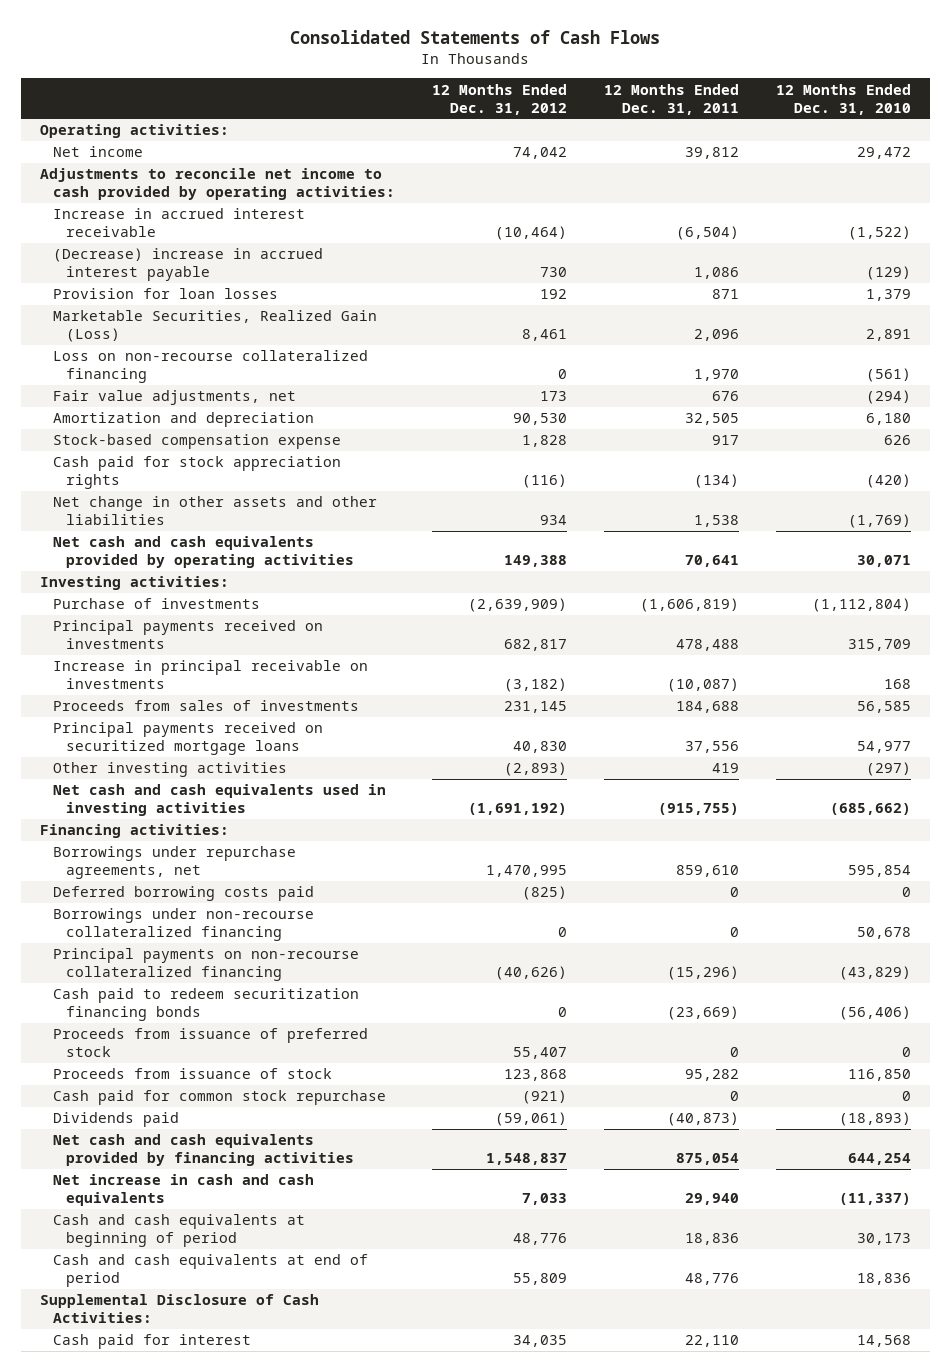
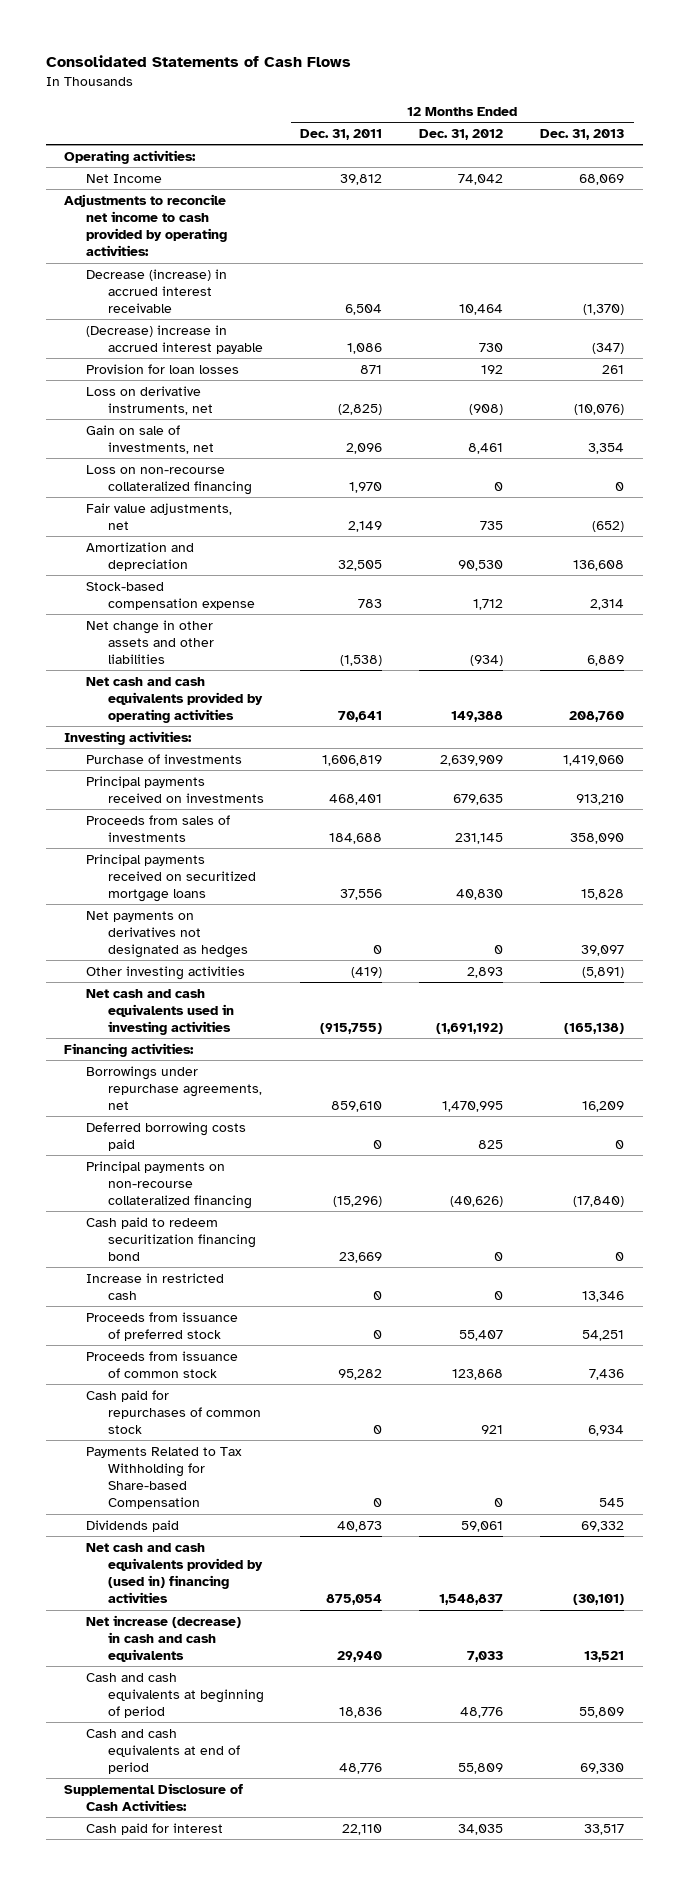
[776,83,912,115] 12 Months Ended Dec. 31, 2010 -> none
none -> [540,129,625,141] Dec. 31, 2013
[52,146,143,158] Net income -> [85,173,162,183] Net Income
[52,208,305,238] Increase in accrued interest receivable -> [85,268,227,314] Decrease (increase) in accrued interest receivable
[494,226,567,241] (10,464) -> [459,304,504,316] 10,464
[675,226,739,241] (6,504) -> [345,304,383,316] 6,504
none -> [85,385,213,415] Loss on derivative instruments, net
[52,310,377,343] Marketable Securities, Realized Gain (Loss) -> [85,424,214,454] Gain on sale of investments, net
[539,391,567,402] 173 -> [480,520,504,530] 735
[711,391,739,402] 676 -> [348,520,383,532] 2,149
[52,456,341,490] Cash paid for stock appreciation rights -> none
[521,435,567,448] 1,828 -> [473,598,504,610] 1,712
[711,435,739,446] 917 -> [358,598,383,608] 783
[539,515,567,526] 934 -> [470,655,504,667] (934)
[693,515,739,528] 1,538 -> [340,655,383,667] (1,538)
[52,660,368,690] Increase in principal receivable on investments -> none
[467,598,567,613] (2,639,909) -> [440,754,504,766] 2,639,909
[639,598,739,613] (1,606,819) -> [322,754,383,766] 1,606,819
[503,639,567,652] 682,817 -> [453,793,504,805] 679,635
[675,639,739,652] 478,488 -> [329,793,383,805] 468,401
none -> [85,910,248,959] Net payments on derivatives not designated as hedges
[503,762,567,777] (2,893) -> [467,966,504,978] 2,893
[711,763,739,774] 419 -> [351,966,383,978] (419)
[52,908,314,942] Borrowings under non-recourse collateralized financing -> none
[521,886,567,901] (825) -> [478,1139,504,1149] 825
[52,988,359,1022] Cash paid to redeem securitization financing bonds -> [85,1216,256,1262] Cash paid to redeem securitization financing bond
[666,1006,739,1021] (23,669) -> [339,1252,383,1264] 23,669
none -> [85,1272,224,1300] Increase in restricted cash
[52,1068,332,1080] Proceeds from issuance of stock -> [85,1350,238,1378] Proceeds from issuance of common stock
[52,1090,386,1106] Cash paid for common stock repurchase -> [85,1389,261,1435] Cash paid for repurchases of common stock
[521,1090,567,1105] (921) -> [481,1425,504,1435] 921
none -> [85,1446,242,1510] Payments Related to Tax Withholding for Share-based Compensation
[494,1112,567,1127] (59,061) -> [461,1520,504,1532] 59,061
[666,1112,739,1127] (40,873) -> [337,1520,383,1532] 40,873
[52,1134,354,1167] Net cash and cash equivalents provided by financing activities -> [85,1542,263,1604] Net cash and cash equivalents provided by (used in) financing activities
[52,1174,314,1207] Net increase in cash and cash equivalents -> [85,1614,241,1663] Net increase (decrease) in cash and cash equivalents

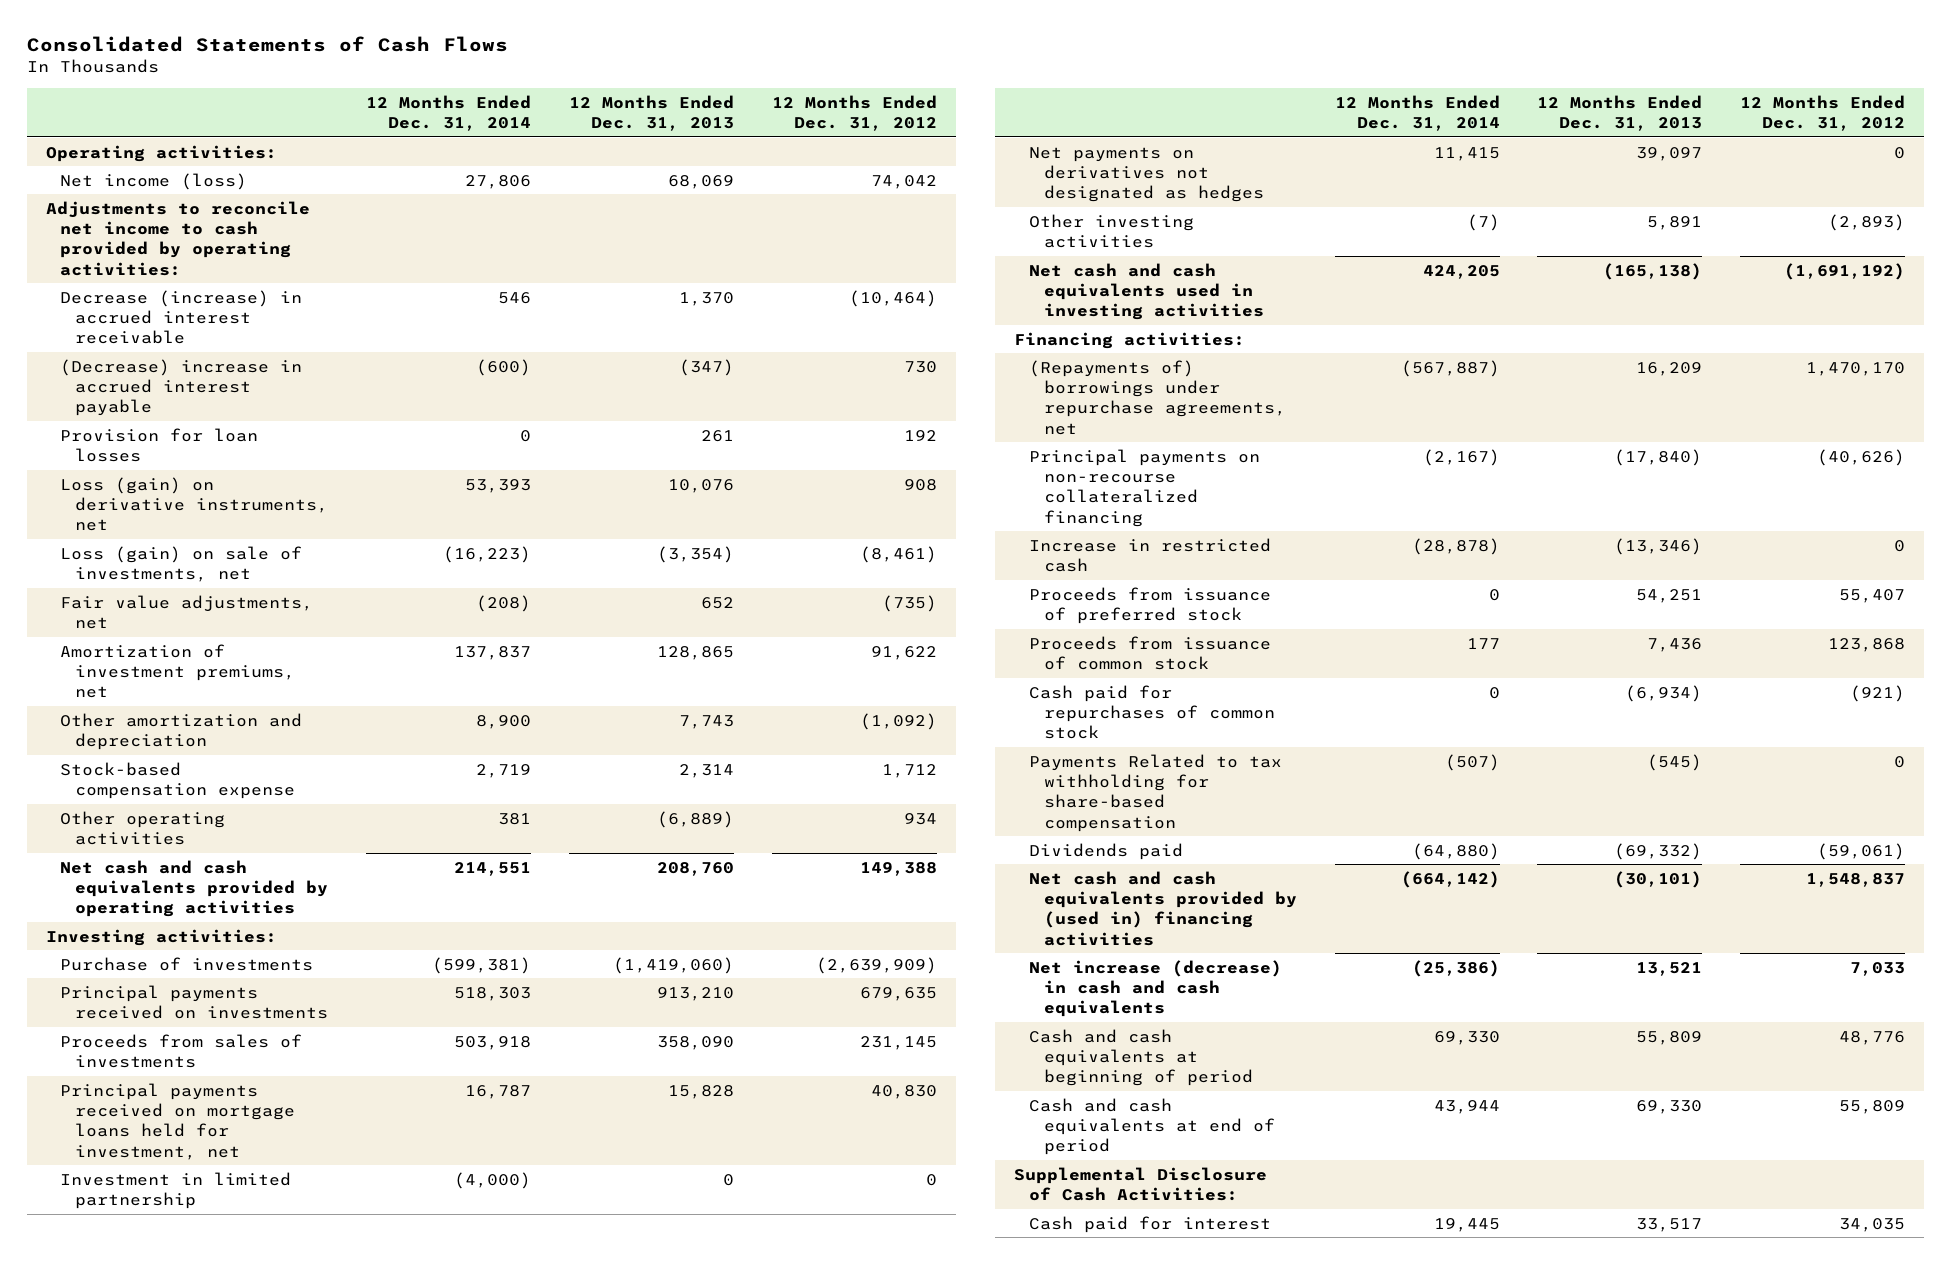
[300,129,383,141] Dec. 31, 2011 -> none
none -> [366,94,532,131] 12 Months Ended Dec. 31, 2014
[85,173,162,183] Net Income -> [60,172,248,190] Net income (loss)
[459,304,504,316] 10,464 -> [848,289,937,307] (10,464)
[583,304,625,316] (1,370) -> [679,291,735,306] 1,370
[85,464,252,495] Loss on non-recourse collateralized financing -> none
[85,385,213,415] Loss on derivative instruments, net -> [60,476,329,532] Loss (gain) on derivative instruments, net
[469,403,504,415] (908) -> [903,478,937,491] 908
[574,403,625,415] (10,076) -> [668,478,735,493] 10,076
[85,424,214,454] Gain on sale of investments, net -> [60,545,303,583] Loss (gain) on sale of investments, net
[468,442,504,454] 8,461 -> [859,545,937,563] (8,461)
[588,442,625,454] 3,354 -> [657,545,735,563] (3,354)
[480,520,504,530] 735 -> [881,594,937,612] (735)
[592,520,625,532] (652) -> [701,596,735,609] 652
none -> [60,643,296,699] Amortization of investment premiums, net
[85,541,194,571] Amortization and depreciation -> [60,712,303,751] Other amortization and depreciation
[458,559,504,571] 90,530 -> [859,712,937,730] (1,092)
[573,559,625,571] 136,608 -> [679,714,735,729] 7,743
[85,619,214,665] Net change in other assets and other liabilities -> none
none -> [60,810,226,846] Other operating activities
[440,754,504,766] 2,639,909 -> [815,956,937,974] (2,639,909)
[563,754,625,766] 1,419,060 -> [613,956,735,974] (1,419,060)
[85,853,256,903] Principal payments received on securitized mortgage loans -> [60,1082,296,1160] Principal payments received on mortgage loans held for investment, net
none -> [60,1171,292,1210] Investment in limited partnership
[467,966,504,978] 2,893 -> [1828,213,1906,231] (2,893)
[582,966,625,978] (5,891) -> [1647,215,1703,230] 5,891
[85,1121,246,1151] Deferred borrowing costs paid -> none
[85,1065,262,1111] Borrowings under repurchase agreements, net -> [1028,359,1286,435] (Repayments of) borrowings under repurchase agreements, net
[442,1101,504,1113] 1,470,995 -> [1806,361,1906,376] 1,470,170
[85,1216,256,1262] Cash paid to redeem securitization financing bond -> none
[582,1290,625,1302] 13,346 -> [1614,537,1703,555] (13,346)
[481,1425,504,1435] 921 -> [1850,684,1906,702] (921)
[588,1425,625,1437] 6,934 -> [1625,684,1703,702] (6,934)
[85,1446,242,1510] Payments Related to Tax Withholding for Share-based Compensation -> [1028,753,1282,832] Payments Related to tax withholding for share-based compensation
[599,1498,625,1508] 545 -> [1647,753,1703,771] (545)
[461,1520,504,1532] 59,061 -> [1817,842,1906,860] (59,061)
[581,1520,625,1532] 69,332 -> [1614,842,1703,860] (69,332)

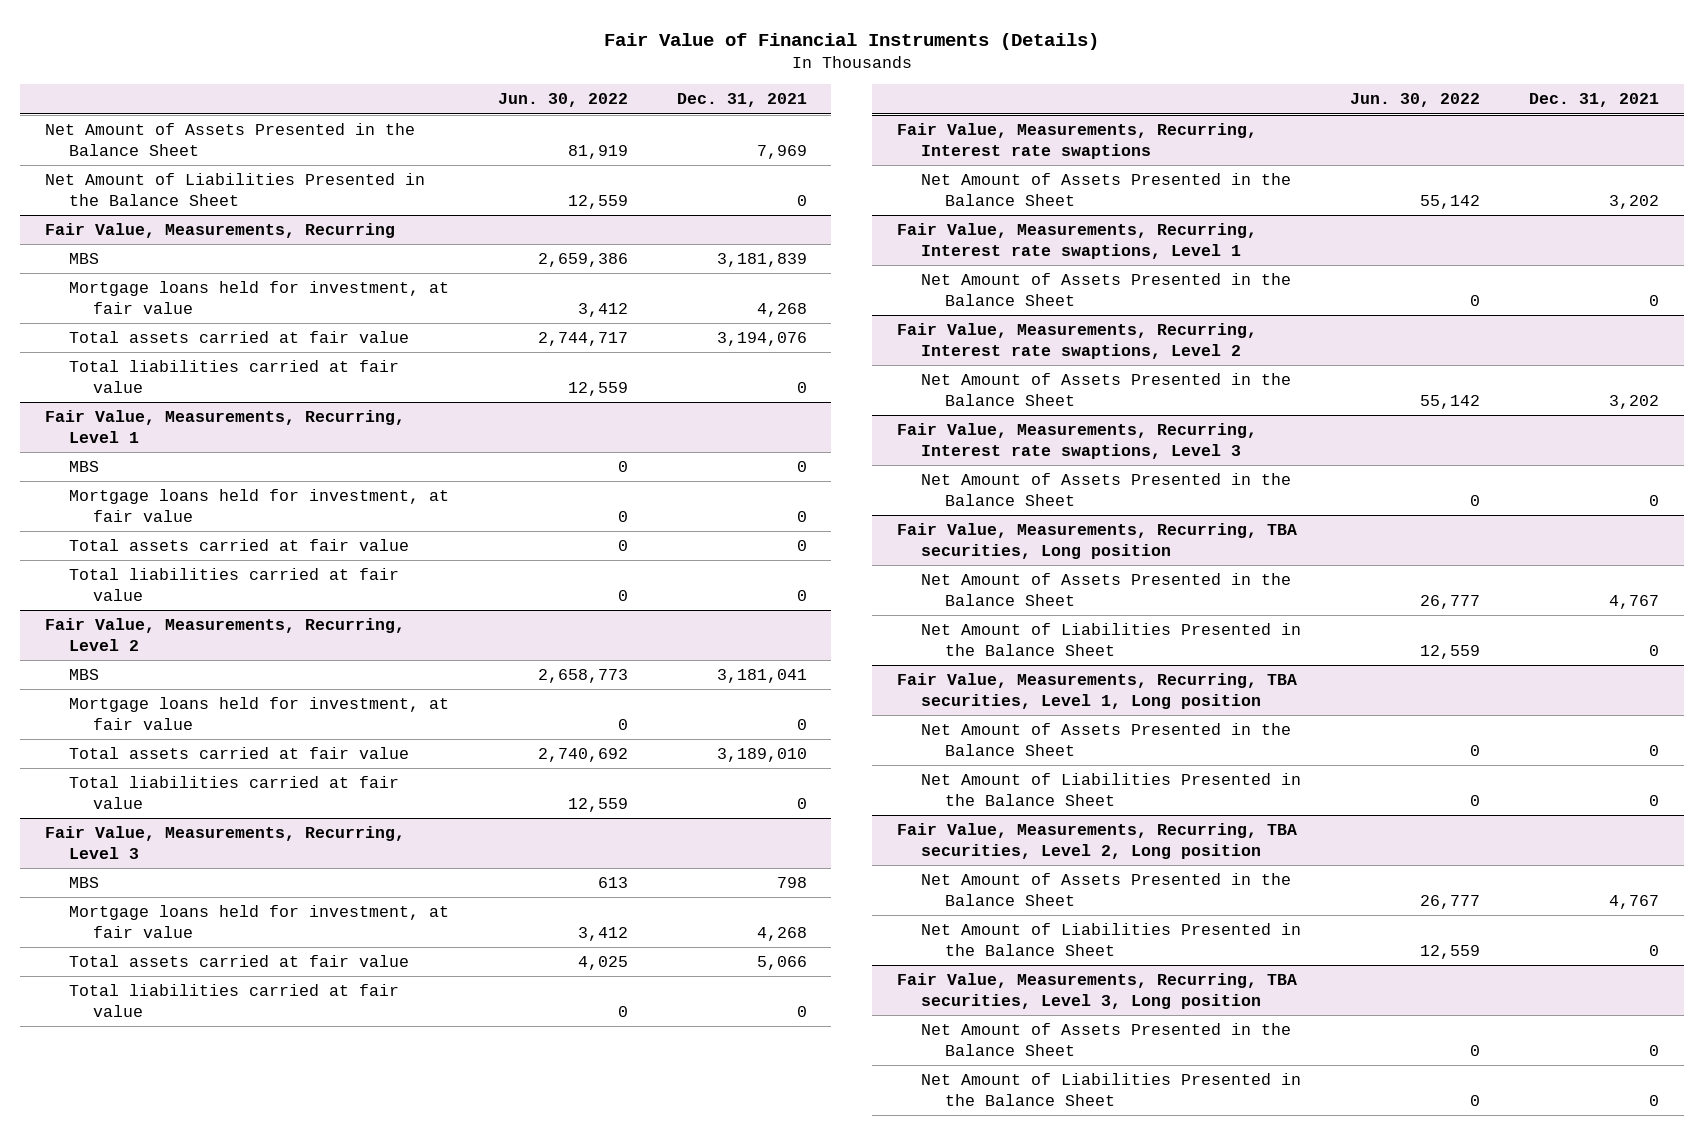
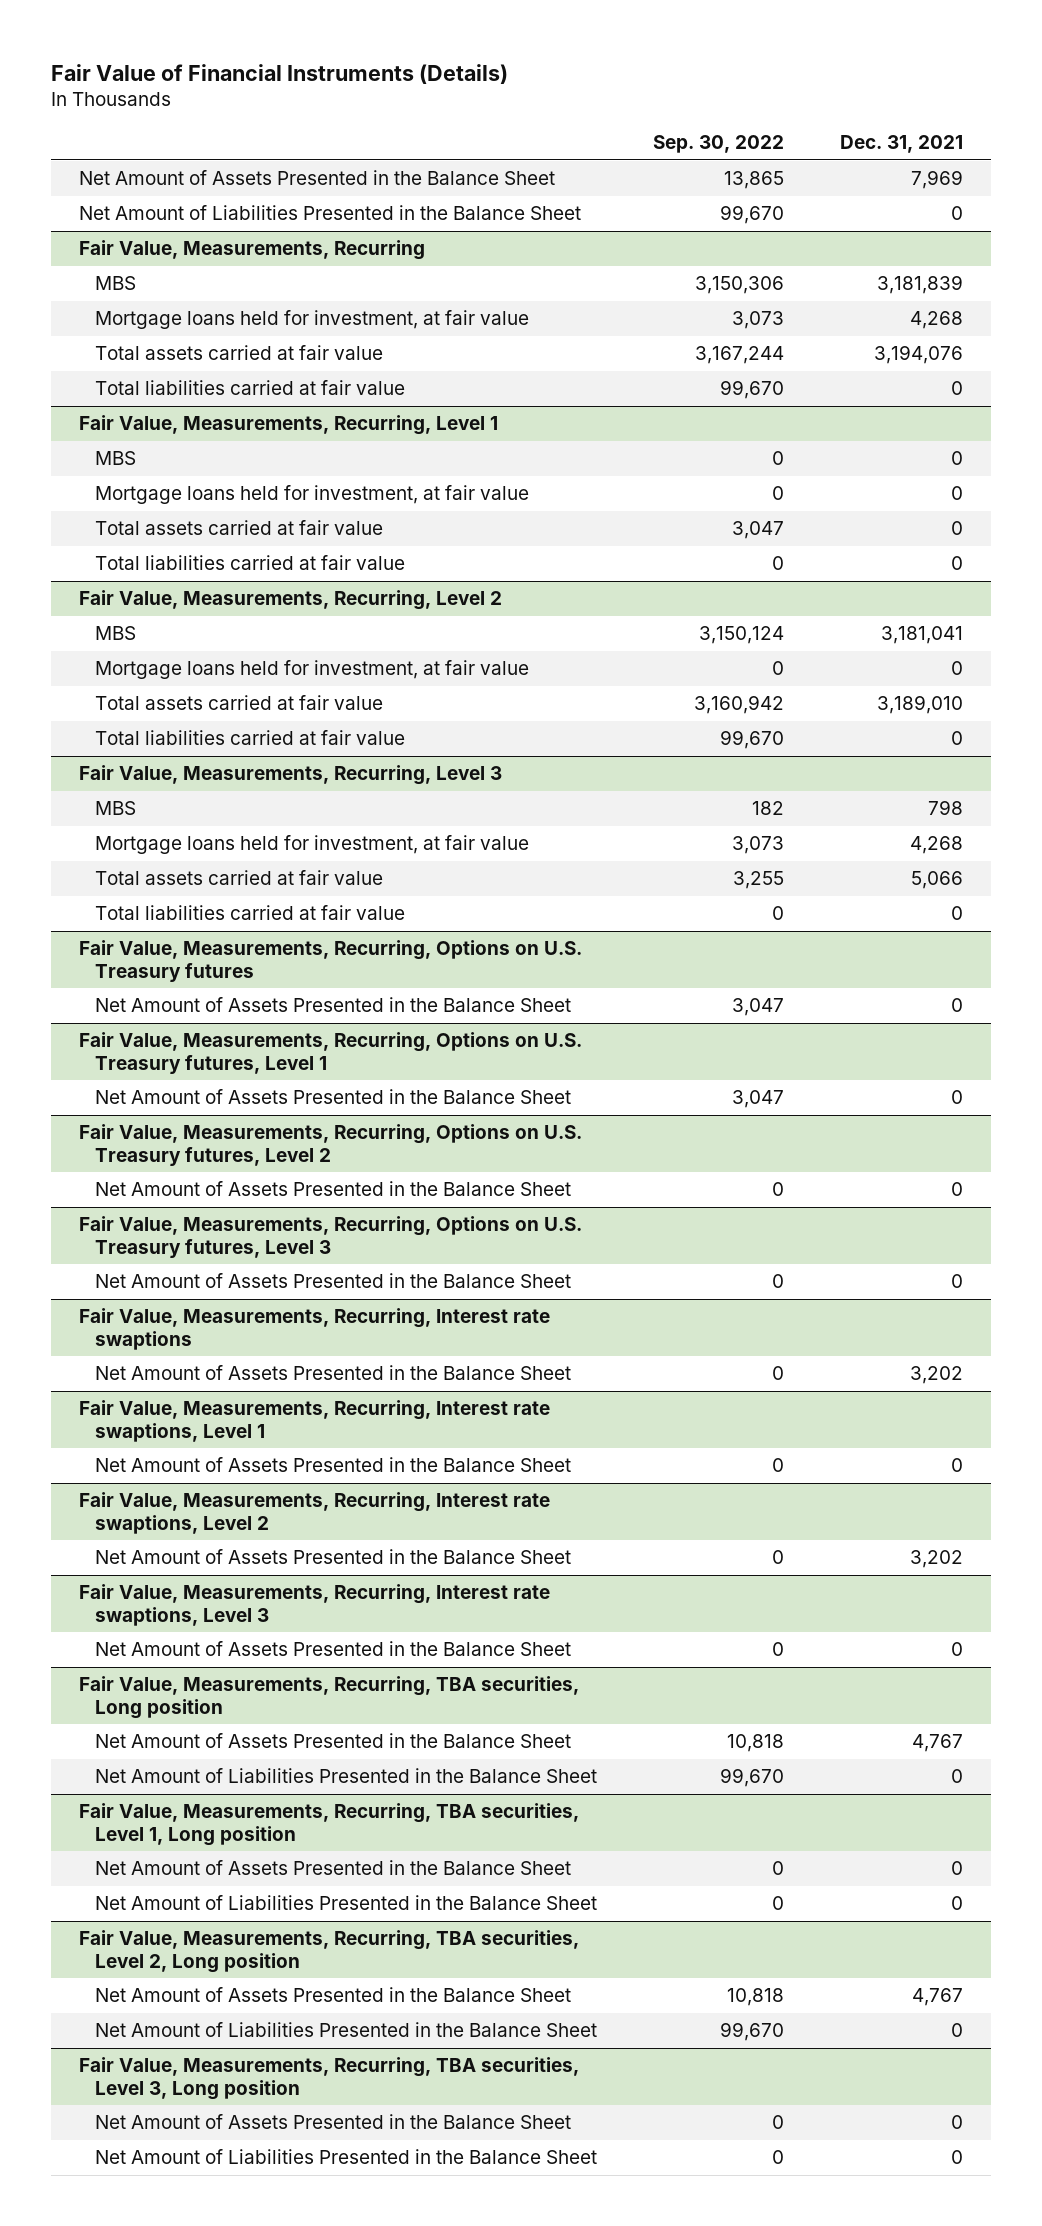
[497,93,628,108] Jun. 30, 2022 -> none
none -> [653,135,785,154] Sep. 30, 2022
none -> [79,940,583,982] Fair Value, Measurements, Recurring, Options on U.S. Treasury futures
none -> [95,997,572,1013] Net Amount of Assets Presented in the Balance Sheet
none -> [79,1032,583,1074] Fair Value, Measurements, Recurring, Options on U.S. Treasury futures, Level 1
none -> [95,1089,572,1105] Net Amount of Assets Presented in the Balance Sheet
none -> [79,1124,583,1166] Fair Value, Measurements, Recurring, Options on U.S. Treasury futures, Level 2
none -> [95,1181,572,1197] Net Amount of Assets Presented in the Balance Sheet
none -> [79,1216,583,1258] Fair Value, Measurements, Recurring, Options on U.S. Treasury futures, Level 3
none -> [95,1273,572,1289] Net Amount of Assets Presented in the Balance Sheet

